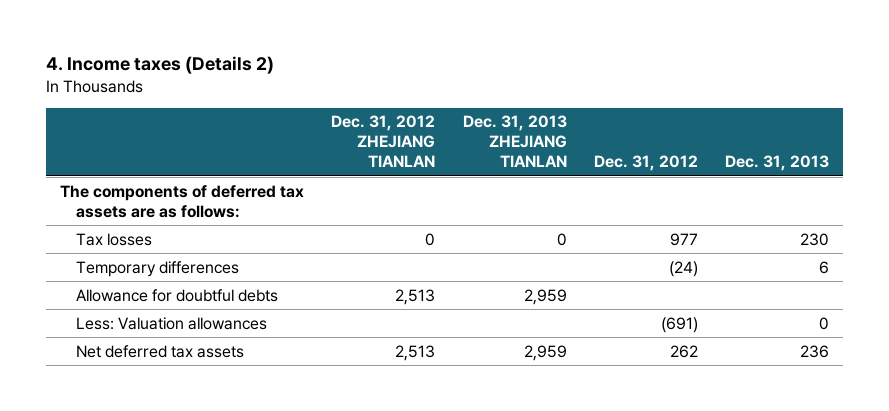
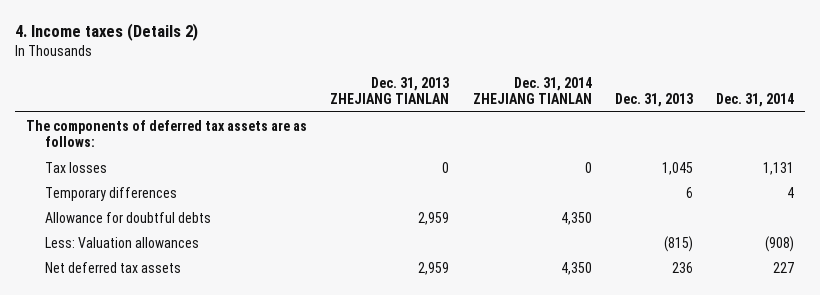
[331,115,436,168] Dec. 31, 2012 ZHEJIANG TIANLAN -> none
[593,155,698,172] Dec. 31, 2012 -> none
none -> [472,76,592,105] Dec. 31, 2014 ZHEJIANG TIANLAN
none -> [715,93,794,108] Dec. 31, 2014
[800,232,830,246] 230 -> [661,161,693,175] 1,045
[819,316,830,330] 0 -> [663,235,693,252] (815)

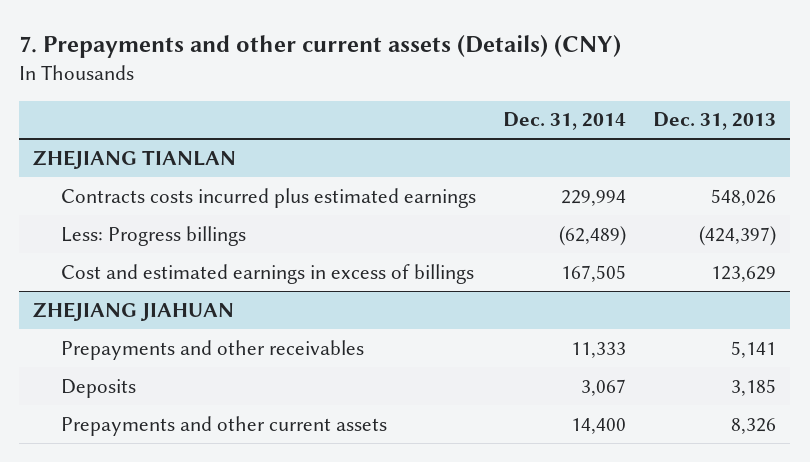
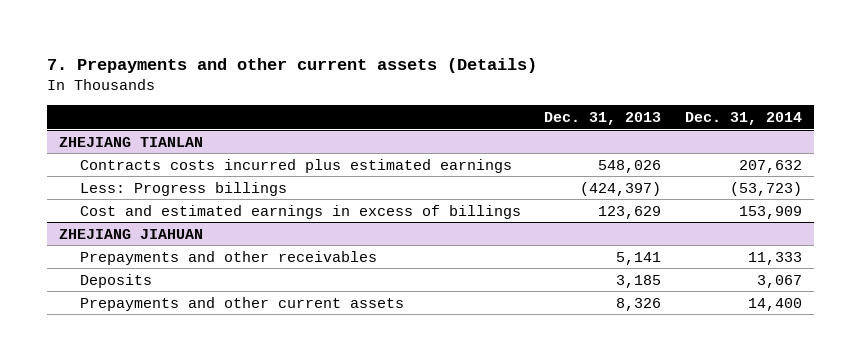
[19,34,622,58] 7. Prepayments and other current assets (Details) (CNY) -> [46,57,537,73] 7. Prepayments and other current assets (Details)
[561,189,627,206] 229,994 -> [739,159,803,173] 207,632
[559,225,627,246] (62,489) -> [730,181,803,196] (53,723)
[561,264,627,282] 167,505 -> [739,205,803,219] 153,909

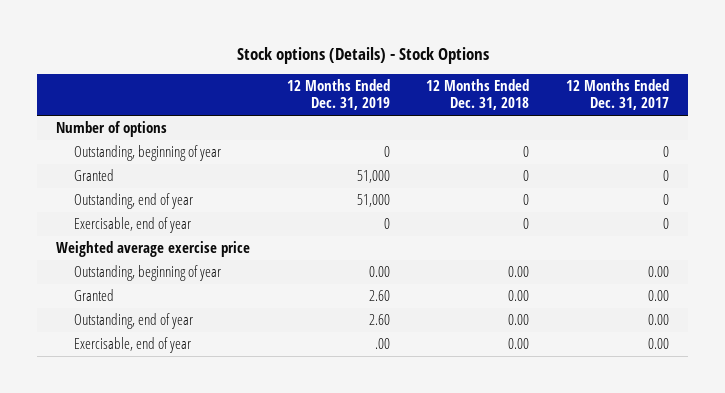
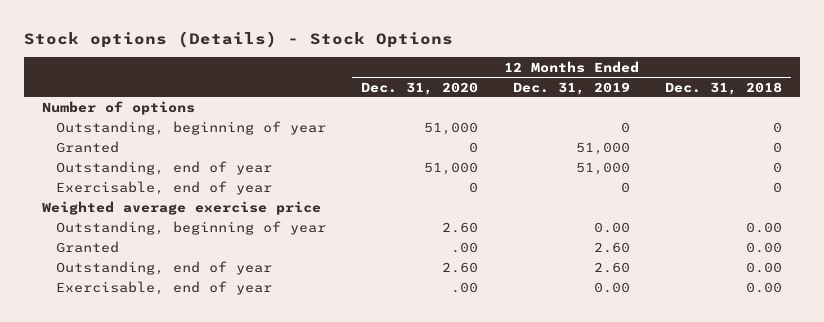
[566,79,670,111] 12 Months Ended Dec. 31, 2017 -> none
none -> [360,81,478,95] Dec. 31, 2020
[374,338,390,350] .00 -> [594,282,631,294] 0.00

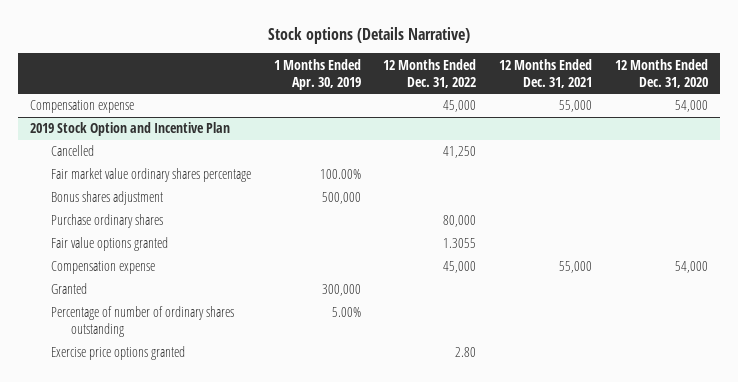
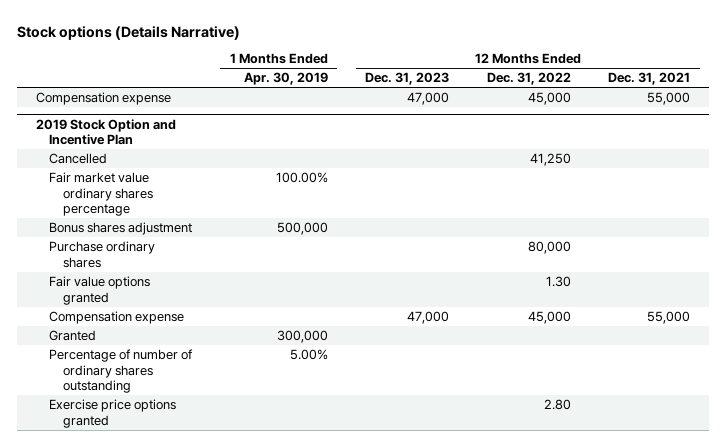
[615,58,709,88] 12 Months Ended Dec. 31, 2020 -> none
none -> [365,72,450,86] Dec. 31, 2023
[443,238,477,249] 1.3055 -> [545,276,571,288] 1.30

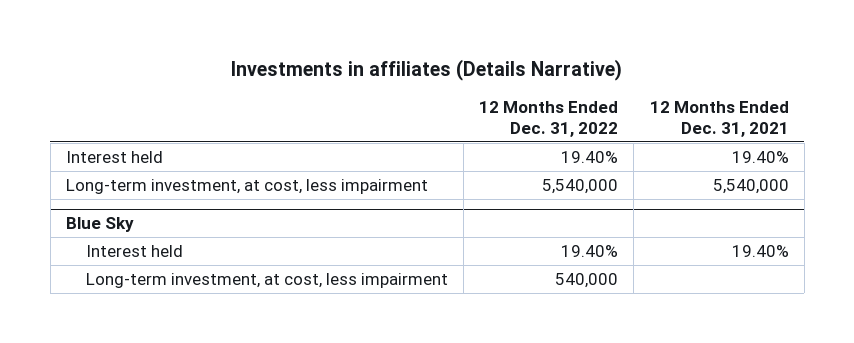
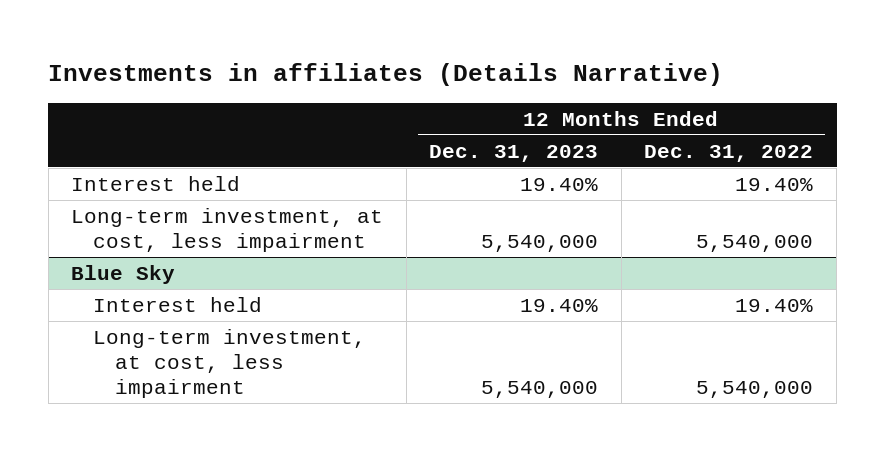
[649,101,789,138] 12 Months Ended Dec. 31, 2021 -> none
none -> [429,144,599,162] Dec. 31, 2023
[555,272,619,288] 540,000 -> [696,380,814,398] 5,540,000

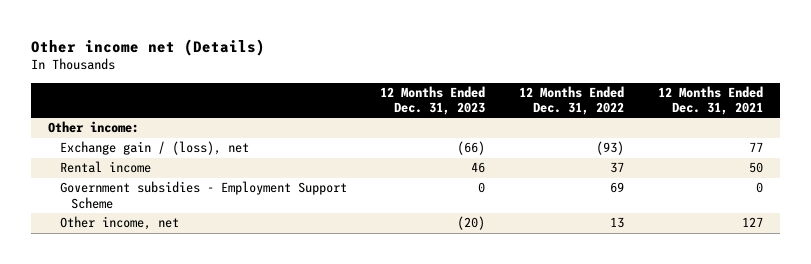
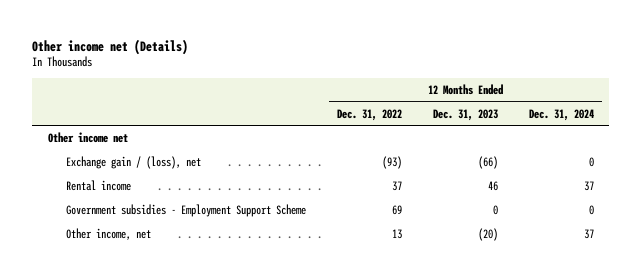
[657,85,763,116] 12 Months Ended Dec. 31, 2021 -> none
none -> [529,108,595,121] Dec. 31, 2024
[48,121,140,134] Other income: -> [47,131,128,143] Other income net

